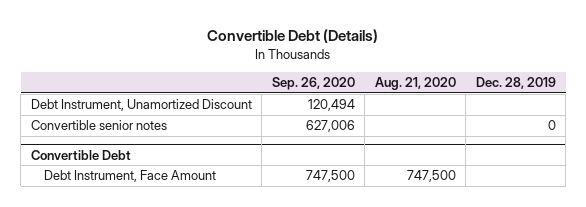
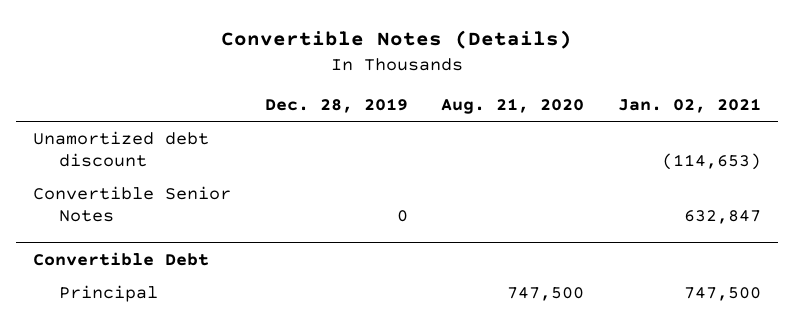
[207,28,379,43] Convertible Debt (Details) -> [221,29,573,49] Convertible Notes (Details)
[271,77,355,91] Sep. 26, 2020 -> none
none -> [618,98,762,114] Jan. 02, 2021
[30,99,252,112] Debt Instrument, Unamortized Discount -> [32,131,209,167] Unamortized debt discount
[30,120,167,131] Convertible senior notes -> [32,186,231,222] Convertible Senior Notes
[43,170,216,183] Debt Instrument, Face Amount -> [59,285,159,303] Principal

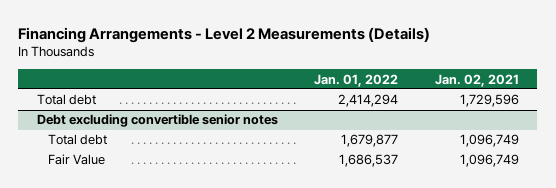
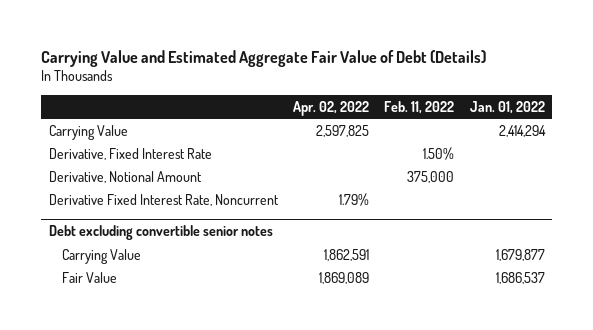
[18,26,431,43] Financing Arrangements - Level 2 Measurements (Details) -> [40,49,486,67] Carrying Value and Estimated Aggregate Fair Value of Debt (Details)
[434,73,519,87] Jan. 02, 2021 -> none
none -> [293,101,370,117] Apr. 02, 2022
none -> [384,101,455,115] Feb. 11, 2022
[36,94,96,106] Total debt -> [48,124,128,140] Carrying Value
none -> [48,147,212,160] Derivative, Fixed Interest Rate
none -> [48,170,202,183] Derivative, Notional Amount
none -> [48,193,279,206] Derivative Fixed Interest Rate, Noncurrent
[48,134,108,146] Total debt -> [61,248,141,264] Carrying Value

